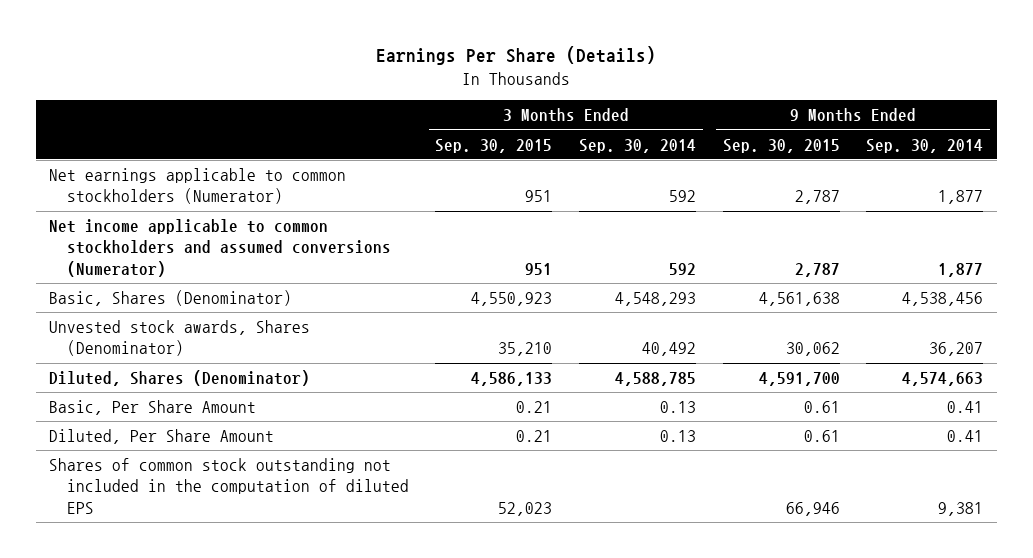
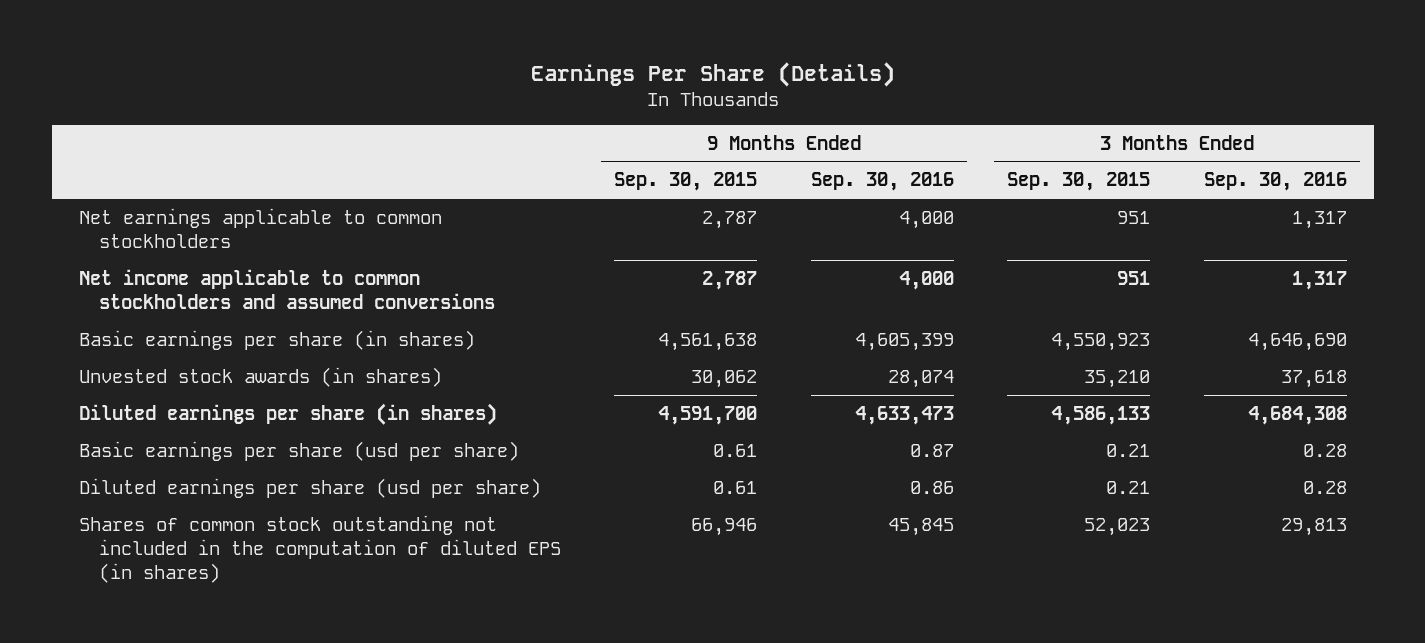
[578,138,696,153] Sep. 30, 2014 -> none
[866,138,984,153] Sep. 30, 2014 -> none
none -> [810,172,954,192] Sep. 30, 2016
none -> [1203,172,1347,192] Sep. 30, 2016
[49,167,347,205] Net earnings applicable to common stockholders (Numerator) -> [78,207,442,249] Net earnings applicable to common stockholders
[49,218,391,277] Net income applicable to common stockholders and assumed conversions (Numerator) -> [78,268,495,310] Net income applicable to common stockholders and assumed conversions
[49,289,293,306] Basic, Shares (Denominator) -> [78,329,475,350] Basic earnings per share (in shares)
[49,319,311,357] Unvested stock awards, Shares (Denominator) -> [78,366,442,387] Unvested stock awards (in shares)
[49,369,311,386] Diluted, Shares (Denominator) -> [78,402,497,425] Diluted earnings per share (in shares)
[49,399,257,415] Basic, Per Share Amount -> [78,440,519,461] Basic earnings per share (usd per share)
[49,428,275,444] Diluted, Per Share Amount -> [78,477,541,498] Diluted earnings per share (usd per share)
[49,457,409,514] Shares of common stock outstanding not included in the computation of diluted EPS -> [78,514,561,584] Shares of common stock outstanding not included in the computation of diluted EPS (in shares)

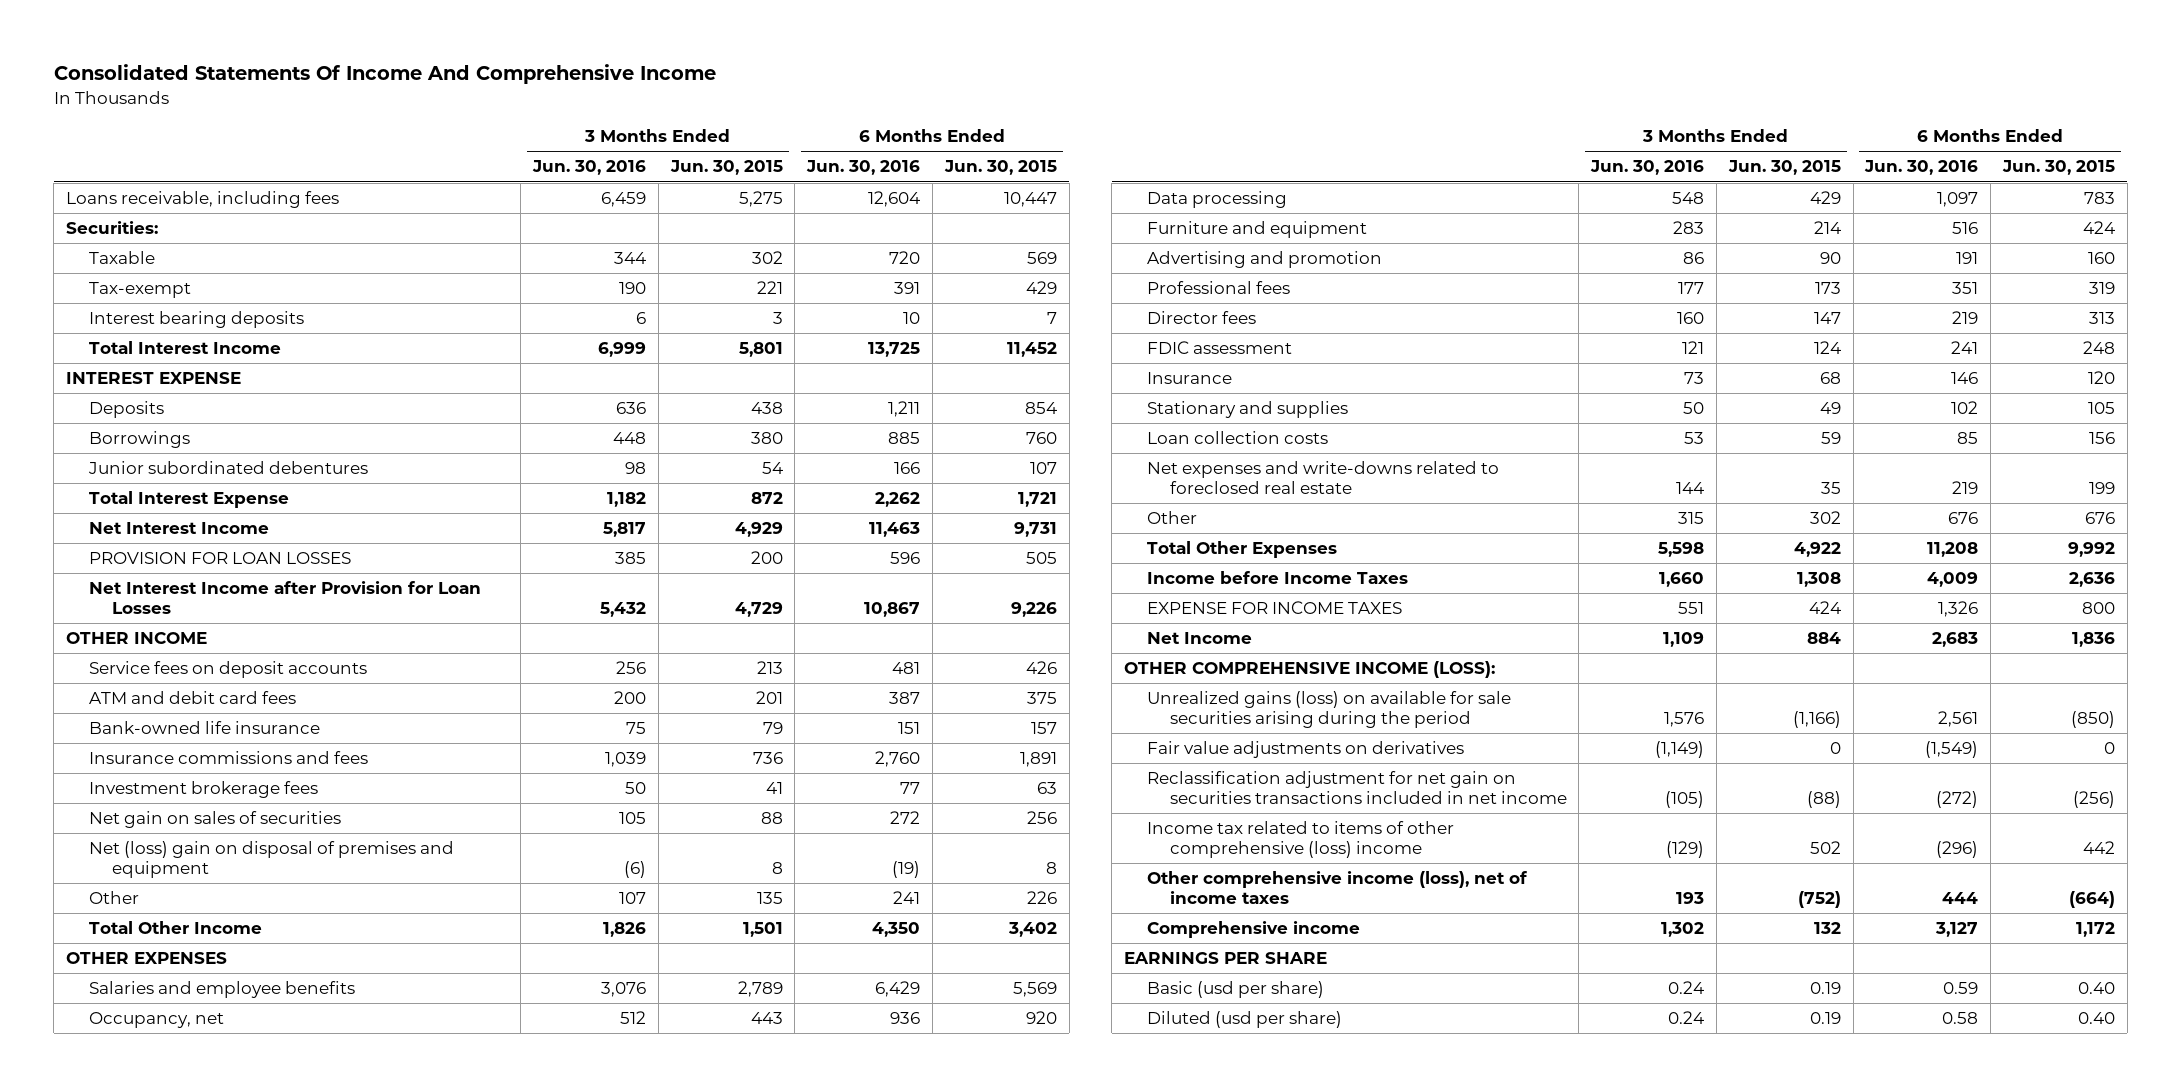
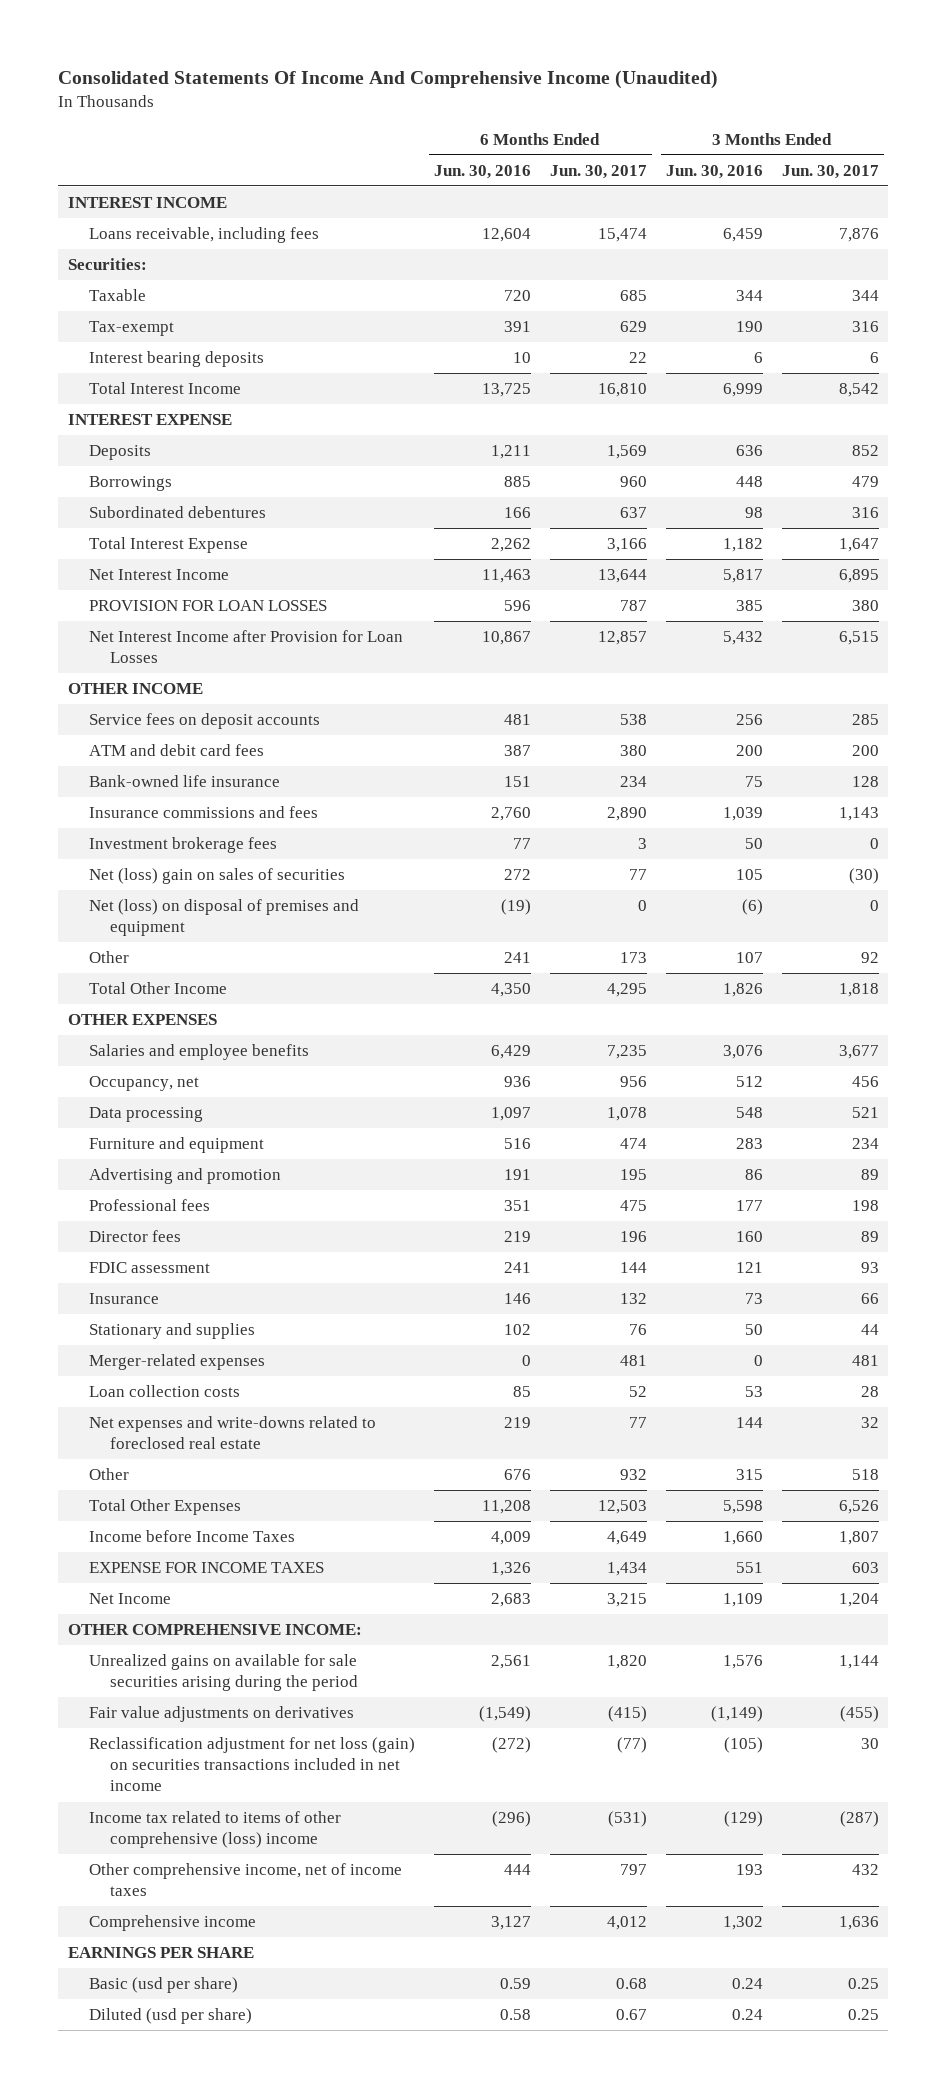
[53,64,716,85] Consolidated Statements Of Income And Comprehensive Income -> [58,70,719,90] Consolidated Statements Of Income And Comprehensive Income (Unaudited)
[669,160,783,176] Jun. 30, 2015 -> none
[943,160,1057,176] Jun. 30, 2015 -> none
none -> [549,164,647,179] Jun. 30, 2017
none -> [781,164,879,179] Jun. 30, 2017
none -> [67,196,227,208] INTEREST INCOME
[87,461,368,475] Junior subordinated debentures -> [89,505,267,518] Subordinated debentures
[88,811,341,829] Net gain on sales of securities -> [89,867,346,884] Net (loss) gain on sales of securities
[88,841,454,879] Net (loss) gain on disposal of premises and equipment -> [89,898,360,937] Net (loss) on disposal of premises and equipment
none -> [89,1353,266,1370] Merger-related expenses
[1124,661,1496,679] OTHER COMPREHENSIVE INCOME (LOSS): -> [67,1623,362,1635] OTHER COMPREHENSIVE INCOME:
[1146,691,1511,729] Unrealized gains (loss) on available for sale securities arising during the period -> [89,1653,359,1692] Unrealized gains on available for sale securities arising during the period
[1146,771,1567,805] Reclassification adjustment for net gain on securities transactions included in net income -> [89,1736,416,1792] Reclassification adjustment for net loss (gain) on securities transactions included in net income
[1146,871,1528,905] Other comprehensive income (loss), net of income taxes -> [89,1862,403,1897] Other comprehensive income, net of income taxes

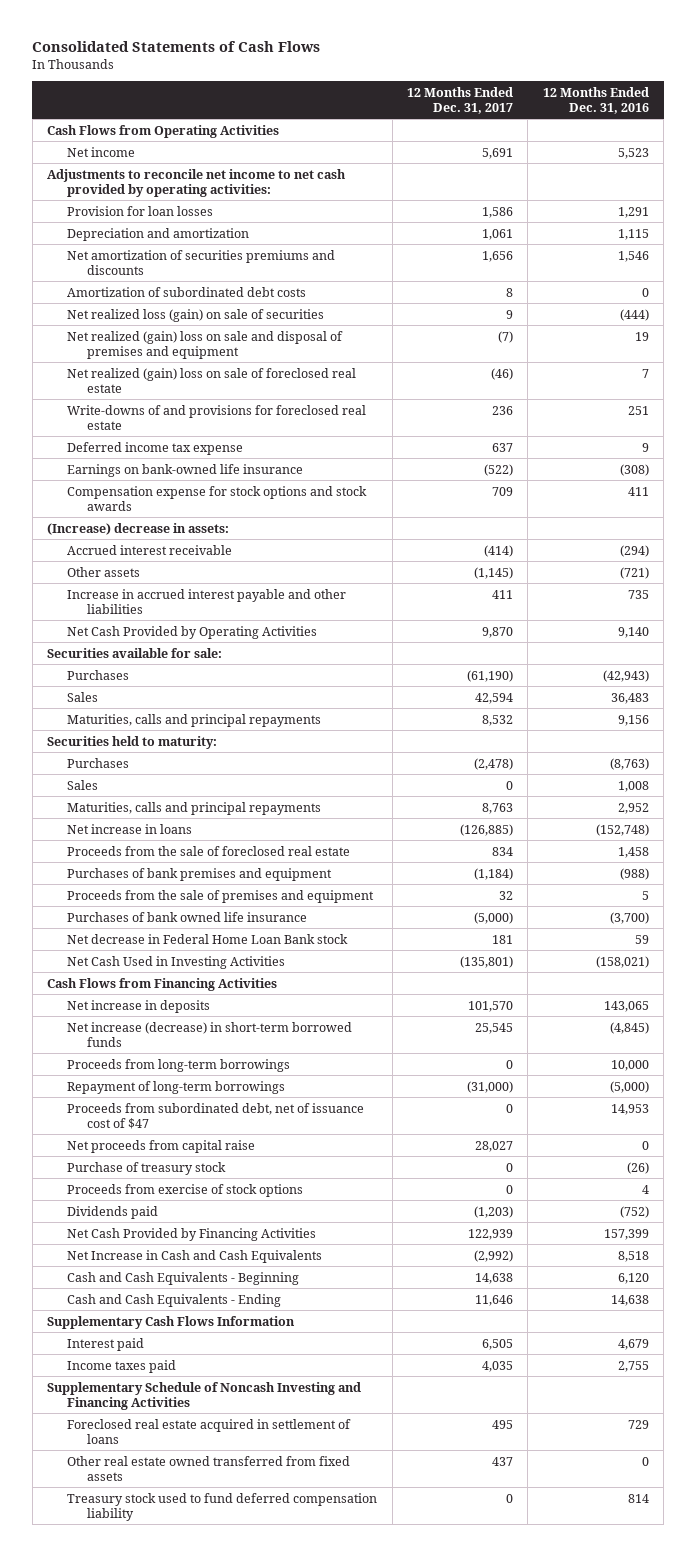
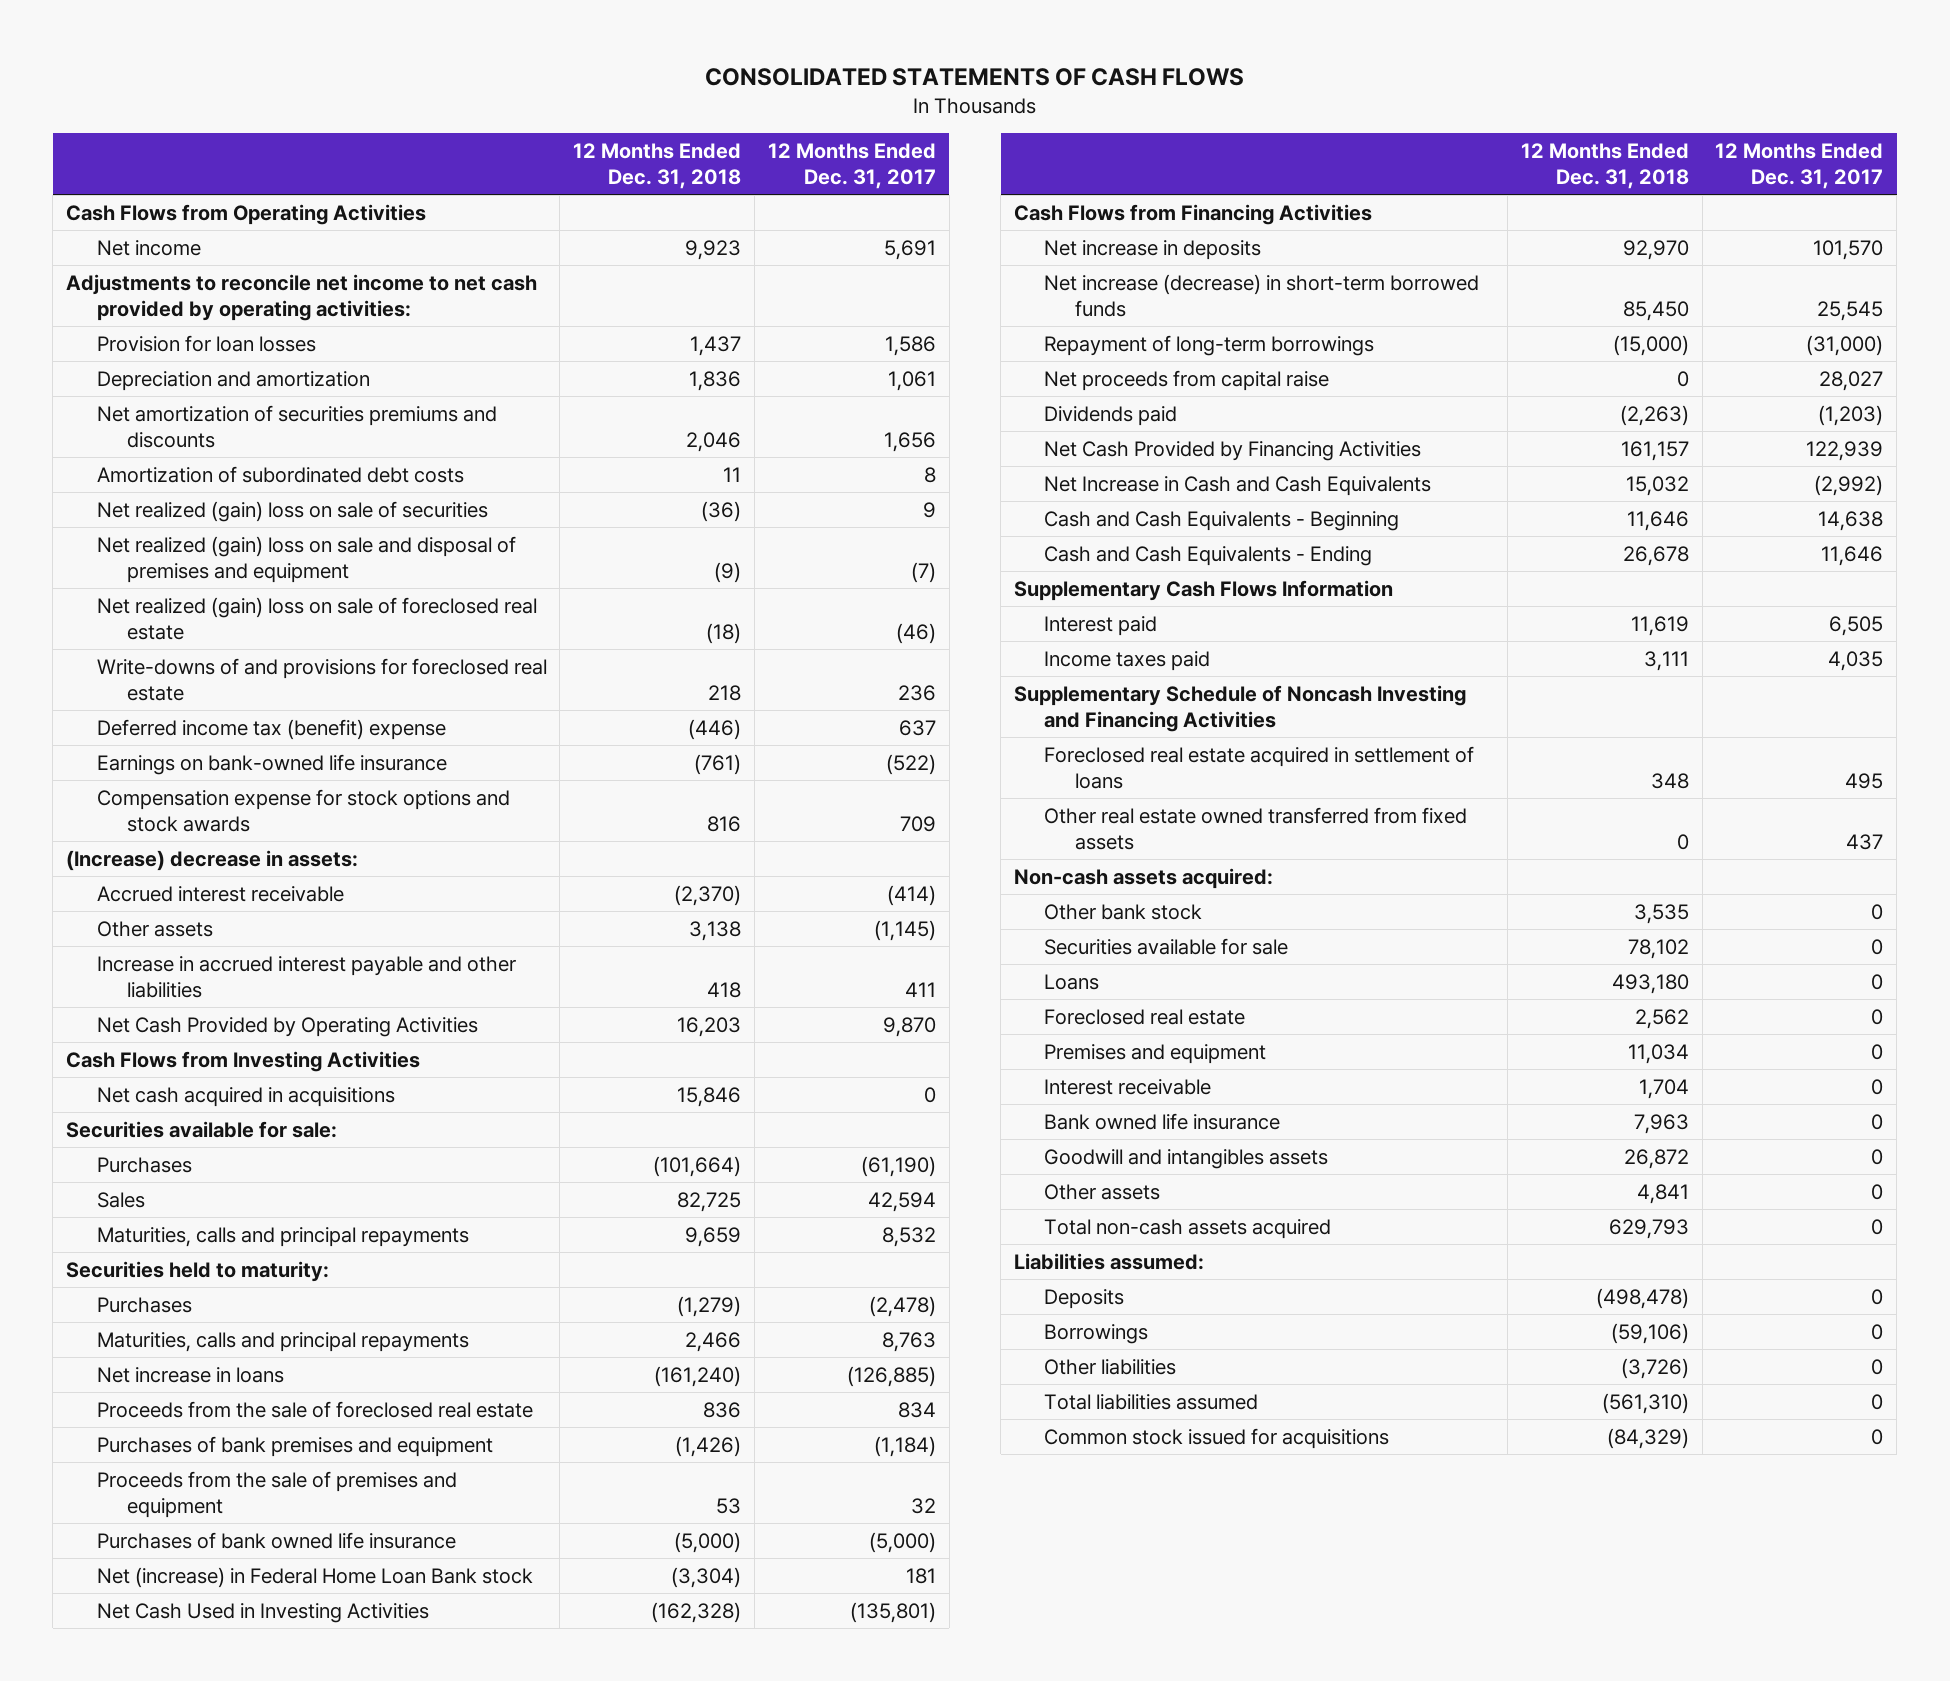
[32,40,321,52] Consolidated Statements of Cash Flows -> [704,67,1244,86] CONSOLIDATED STATEMENTS OF CASH FLOWS
[542,86,649,114] 12 Months Ended Dec. 31, 2016 -> none
none -> [573,143,742,189] 12 Months Ended Dec. 31, 2018
[67,308,325,322] Net realized loss (gain) on sale of securities -> [96,500,488,522] Net realized (gain) loss on sale of securities
[67,441,244,455] Deferred income tax expense -> [96,718,446,740] Deferred income tax (benefit) expense
none -> [66,1050,421,1072] Cash Flows from Investing Activities
none -> [96,1086,395,1107] Net cash acquired in acquisitions
[67,779,99,790] Sales -> none
[67,933,349,944] Net decrease in Federal Home Loan Bank stock -> [96,1566,533,1588] Net (increase) in Federal Home Loan Bank stock
[67,1058,291,1072] Proceeds from long-term borrowings -> none
[67,1102,365,1129] Proceeds from subordinated debt, net of issuance cost of $47 -> none
[67,1161,227,1175] Purchase of treasury stock -> none
[67,1183,304,1197] Proceeds from exercise of stock options -> none
[67,1492,378,1521] Treasury stock used to fund deferred compensation liability -> none
none -> [1013,867,1273,889] Non-cash assets acquired:
none -> [1044,903,1203,920] Other bank stock
none -> [1044,937,1289,955] Securities available for sale
none -> [1044,973,1100,990] Loans
none -> [1044,1008,1246,1025] Foreclosed real estate
none -> [1044,1043,1267,1064] Premises and equipment
none -> [1044,1078,1212,1095] Interest receivable
none -> [1044,1112,1281,1130] Bank owned life insurance
none -> [1044,1148,1329,1169] Goodwill and intangibles assets
none -> [1044,1183,1161,1200] Other assets
none -> [1044,1218,1332,1239] Total non-cash assets acquired
none -> [1013,1252,1204,1270] Liabilities assumed:
none -> [1044,1288,1125,1309] Deposits
none -> [1044,1323,1149,1344] Borrowings
none -> [1044,1358,1177,1375] Other liabilities
none -> [1044,1393,1259,1410] Total liabilities assumed
none -> [1044,1427,1390,1449] Common stock issued for acquisitions

